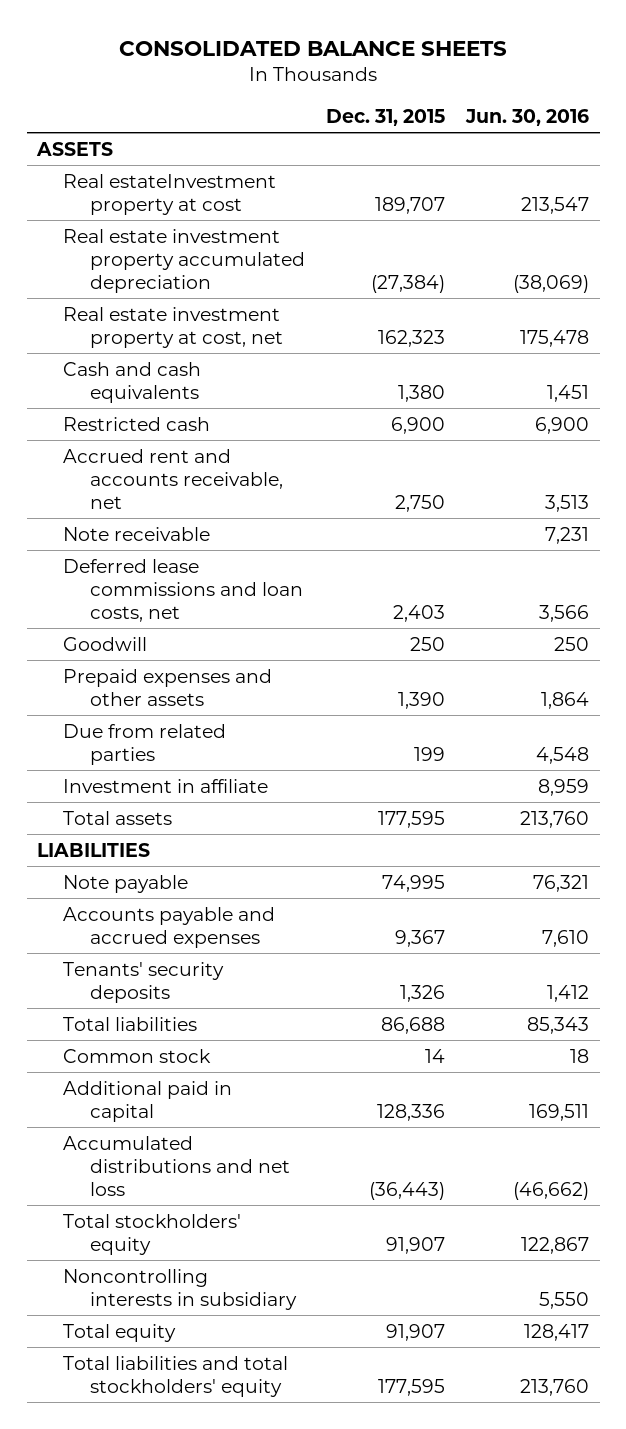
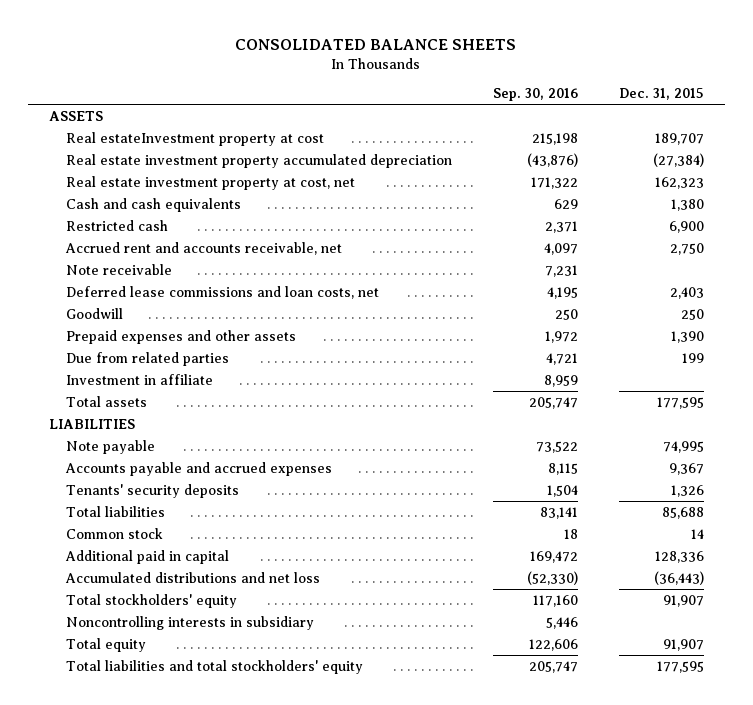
[465,108,590,126] Jun. 30, 2016 -> none
none -> [493,88,579,102] Sep. 30, 2016
[380,1016,445,1034] 86,688 -> [662,506,705,519] 85,688

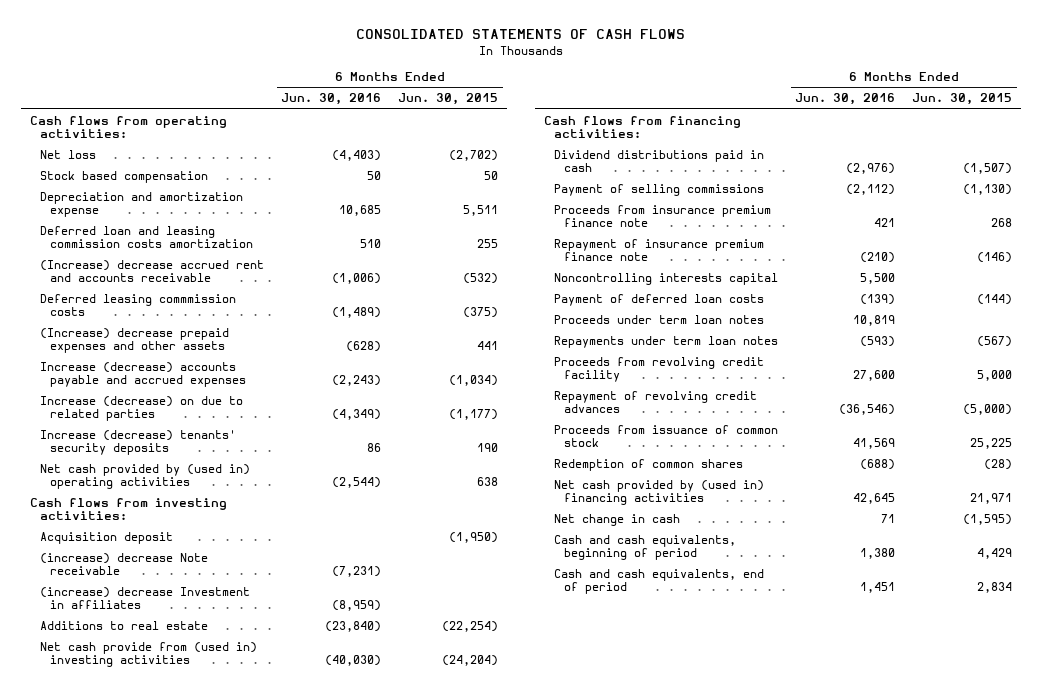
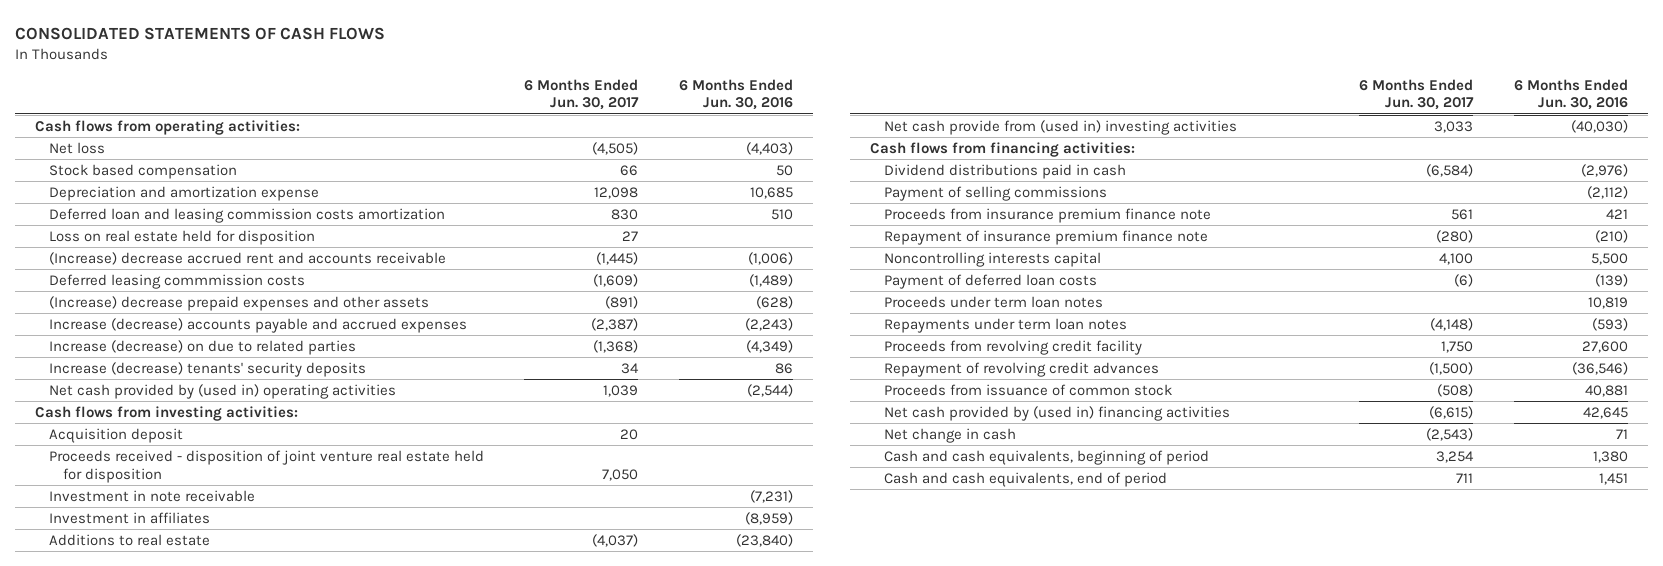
[398,93,499,106] Jun. 30, 2015 -> none
none -> [524,78,640,111] 6 Months Ended Jun. 30, 2017
none -> [49,229,316,245] Loss on real estate held for disposition
none -> [49,449,485,483] Proceeds received - disposition of joint venture real estate held for disposition
[40,552,209,576] (increase) decrease Note receivable -> [49,489,256,502] Investment in note receivable
[40,586,251,610] (increase) decrease Investment in affiliates -> [49,511,211,524] Investment in affiliates
[554,458,744,471] Redemption of common shares -> none
[853,438,896,450] 41,569 -> [1584,384,1628,397] 40,881

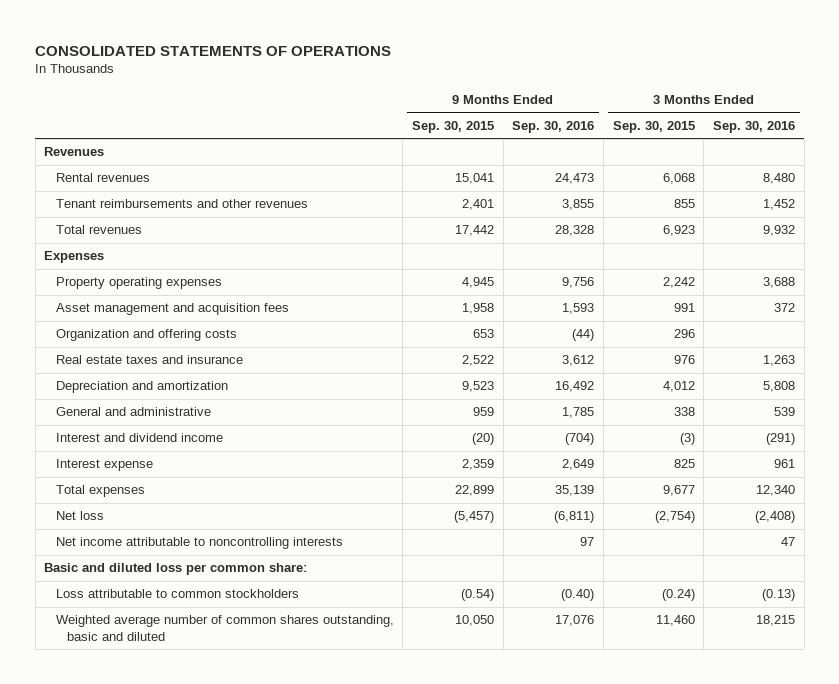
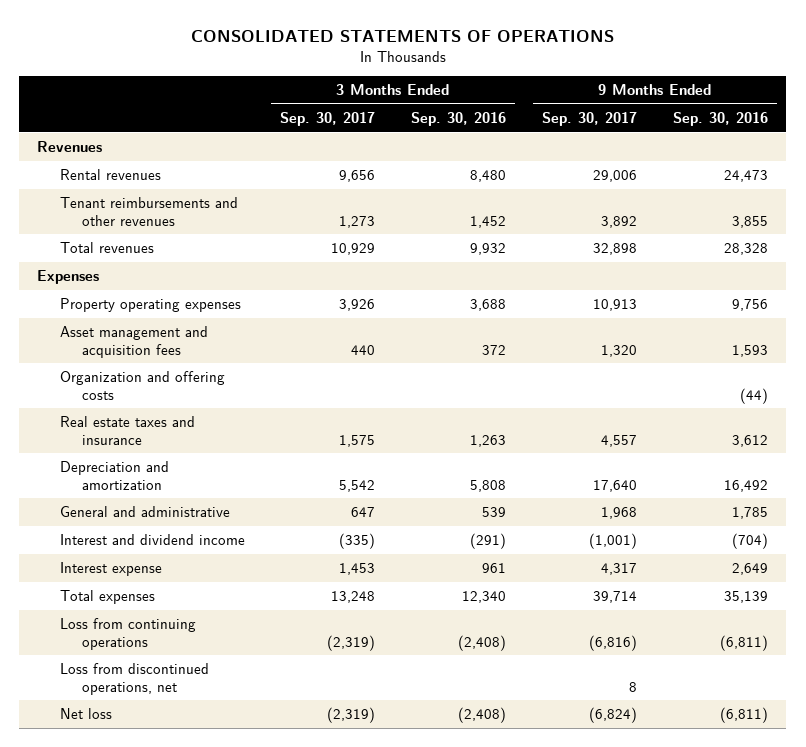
[411,120,494,133] Sep. 30, 2015 -> none
[612,120,695,133] Sep. 30, 2015 -> none
none -> [280,111,376,126] Sep. 30, 2017
none -> [542,111,638,126] Sep. 30, 2017
none -> [59,617,196,650] Loss from continuing operations
none -> [59,662,209,695] Loss from discontinued operations, net
[55,537,343,550] Net income attributable to noncontrolling interests -> none
[44,563,308,576] Basic and diluted loss per common share: -> none
[55,589,299,599] Loss attributable to common stockholders -> none
[55,615,394,641] Weighted average number of common shares outstanding, basic and diluted -> none

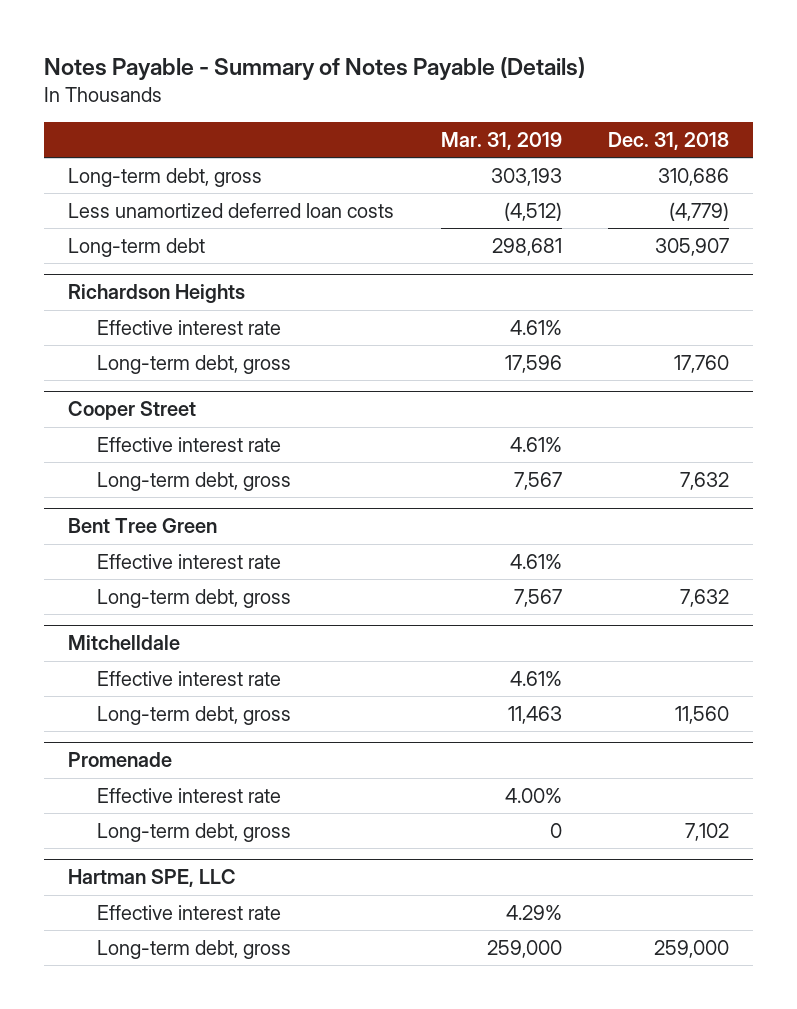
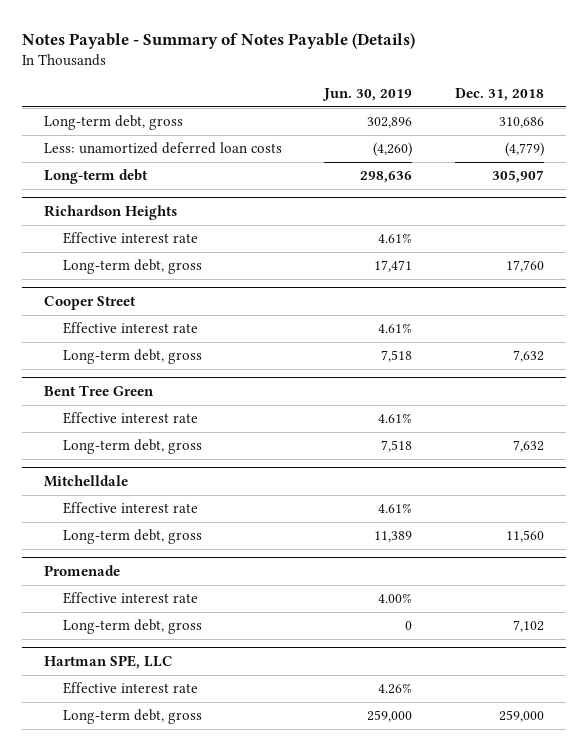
[440,131,562,150] Mar. 31, 2019 -> none
none -> [322,88,413,102] Jun. 30, 2019
[67,202,394,218] Less unamortized deferred loan costs -> [43,142,282,155] Less: unamortized deferred loan costs

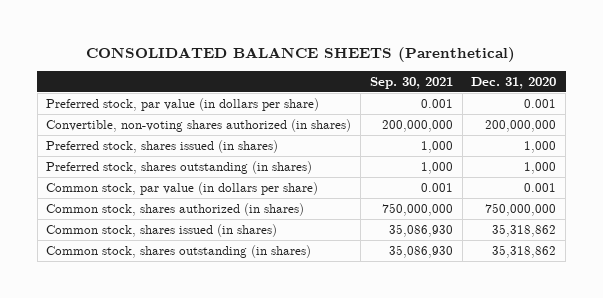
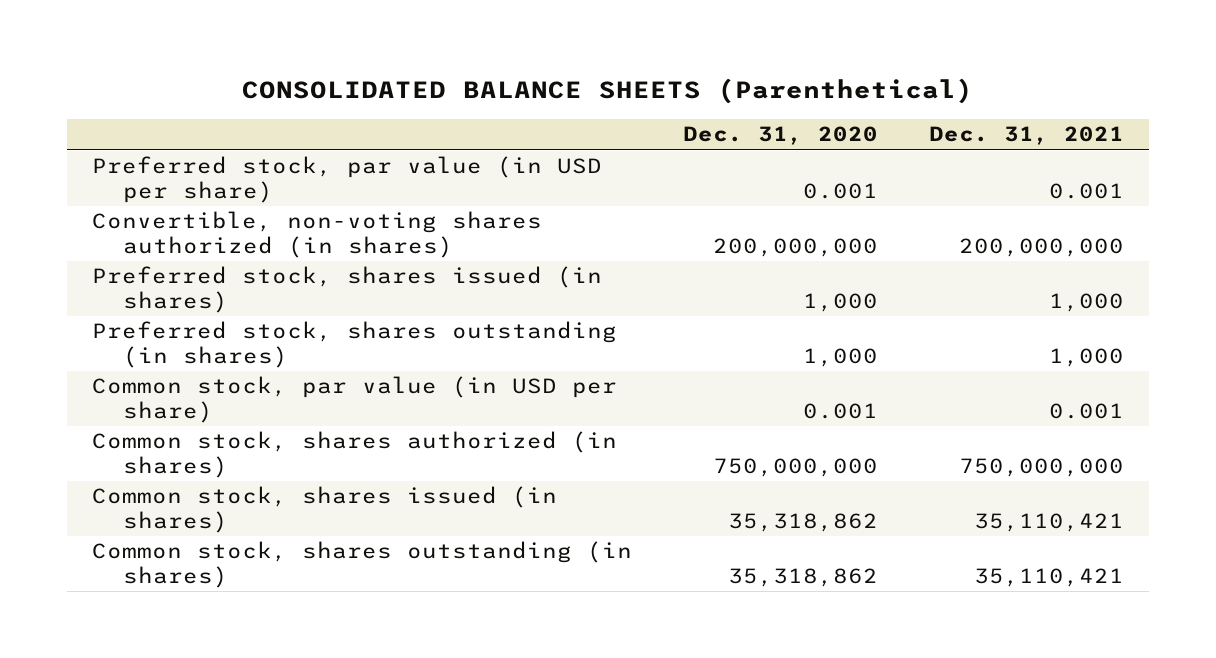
[369,76,453,89] Sep. 30, 2021 -> none
none -> [928,126,1124,146] Dec. 31, 2021
[46,97,320,111] Preferred stock, par value (in dollars per share) -> [91,156,602,203] Preferred stock, par value (in USD per share)
[46,181,319,195] Common stock, par value (in dollars per share) -> [91,376,617,423] Common stock, par value (in USD per share)

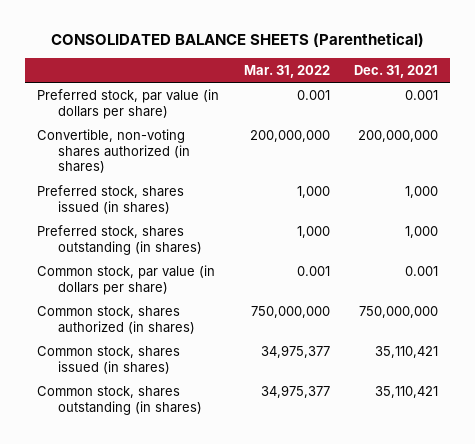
[682,126,878,146] Dec. 31, 2020 -> none
none -> [243,64,330,78] Mar. 31, 2022
[91,156,602,203] Preferred stock, par value (in USD per share) -> [37,88,220,119] Preferred stock, par value (in dollars per share)
[91,376,617,423] Common stock, par value (in USD per share) -> [37,264,216,295] Common stock, par value (in dollars per share)

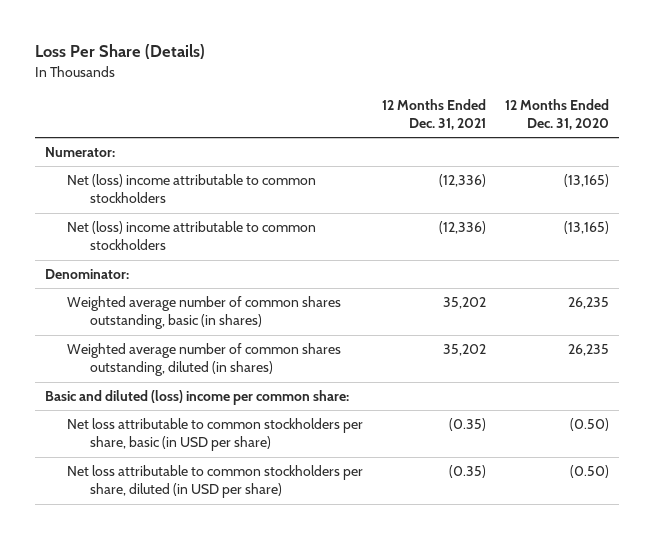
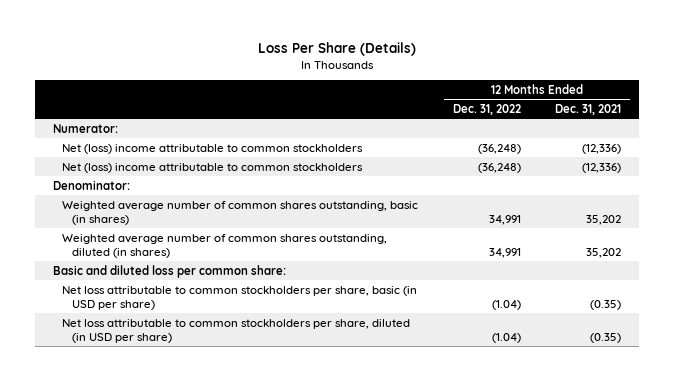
[505,98,610,131] 12 Months Ended Dec. 31, 2020 -> none
none -> [452,104,521,116] Dec. 31, 2022
[44,390,349,406] Basic and diluted (loss) income per common share: -> [52,264,286,278] Basic and diluted loss per common share:

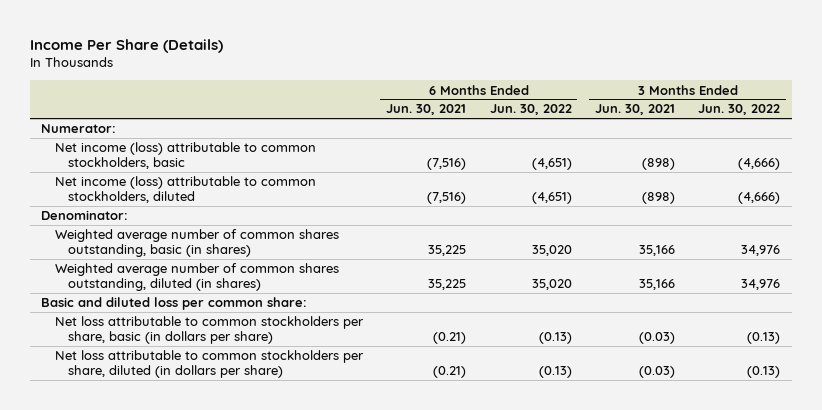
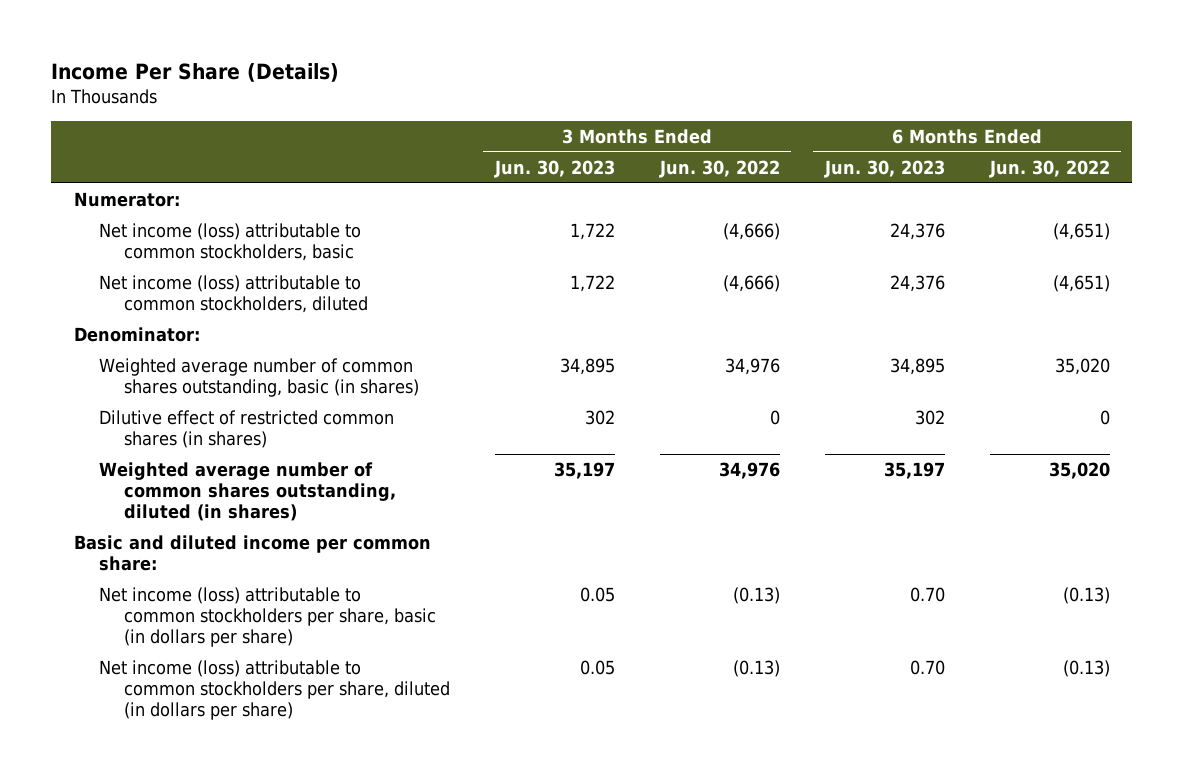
[386,104,467,116] Jun. 30, 2021 -> none
[594,104,675,116] Jun. 30, 2021 -> none
none -> [493,159,615,178] Jun. 30, 2023
none -> [823,159,945,178] Jun. 30, 2023
none -> [98,409,394,449] Dilutive effect of restricted common shares (in shares)
[41,297,308,311] Basic and diluted loss per common share: -> [73,534,431,572] Basic and diluted income per common share:
[54,316,364,345] Net loss attributable to common stockholders per share, basic (in dollars per share) -> [98,586,436,648] Net income (loss) attributable to common stockholders per share, basic (in dollars per share)
[54,350,364,379] Net loss attributable to common stockholders per share, diluted (in dollars per share) -> [98,659,450,721] Net income (loss) attributable to common stockholders per share, diluted (in dollars per share)

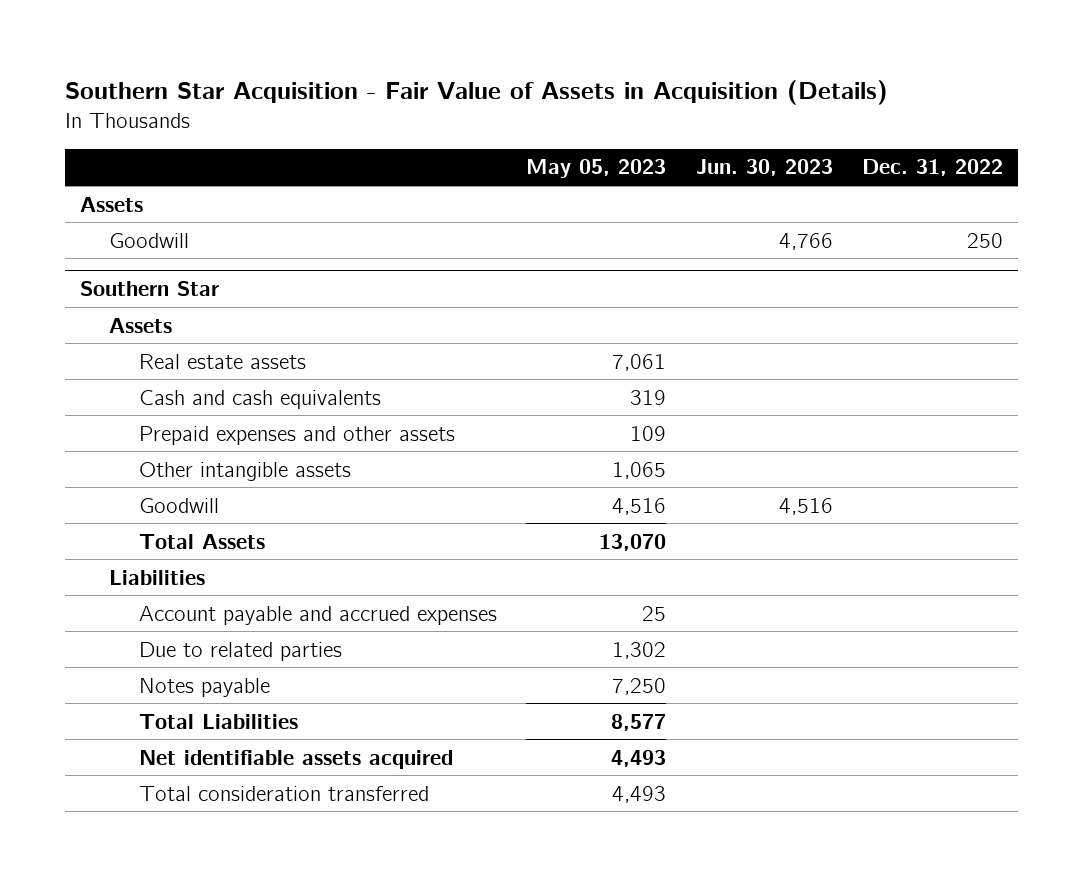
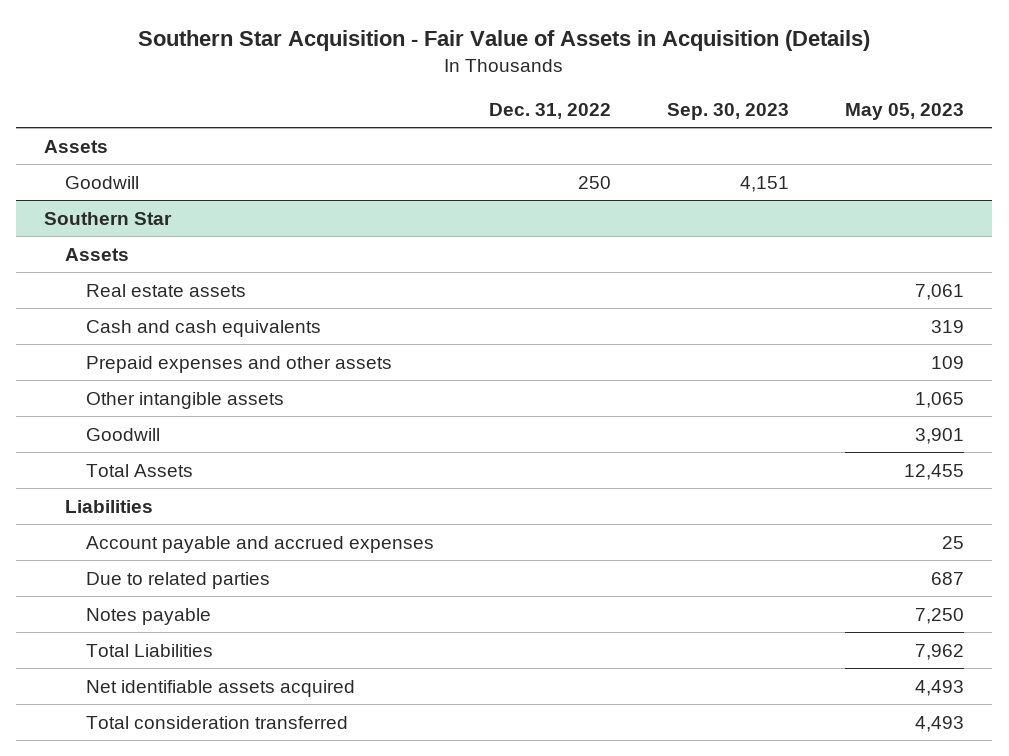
[695,159,833,177] Jun. 30, 2023 -> none
none -> [667,103,790,121] Sep. 30, 2023
[612,497,667,515] 4,516 -> [915,427,965,444] 3,901
[599,533,667,551] 13,070 -> [904,463,965,480] 12,455
[612,641,667,659] 1,302 -> [931,571,965,585] 687
[611,713,667,731] 8,577 -> [915,643,965,660] 7,962

